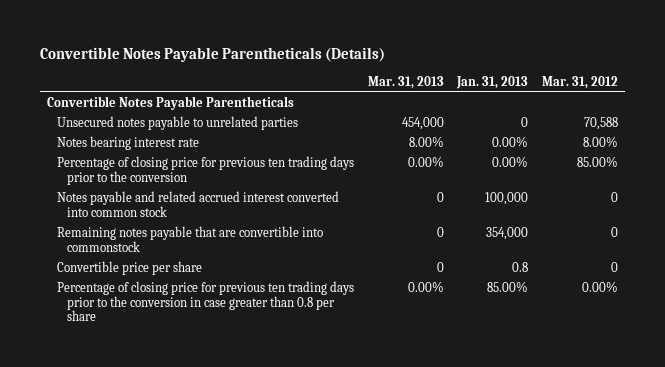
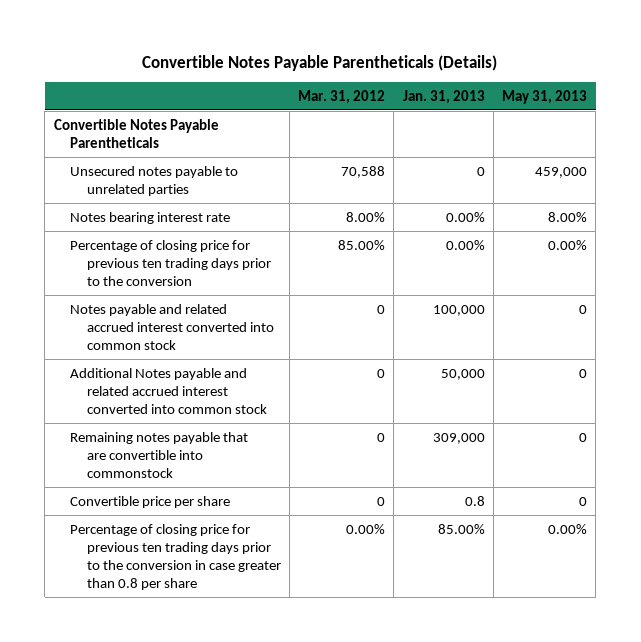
[367,75,444,89] Mar. 31, 2013 -> none
none -> [502,89,588,104] May 31, 2013
none -> [70,367,267,414] Additional Notes payable and related accrued interest converted into common stock
[486,227,529,241] 354,000 -> [432,432,485,444] 309,000

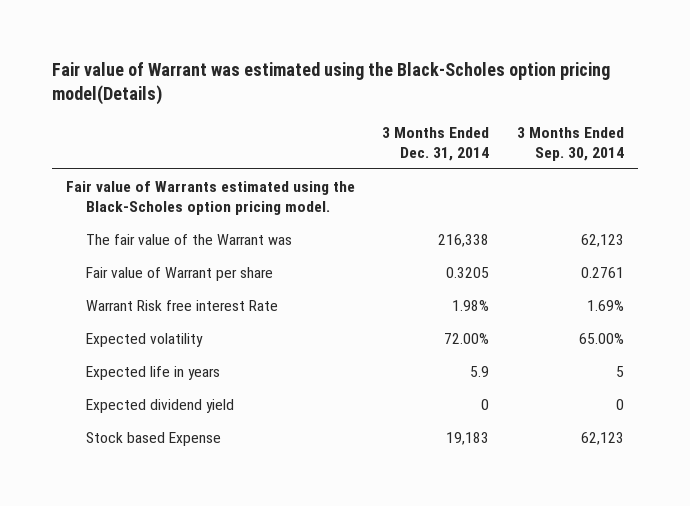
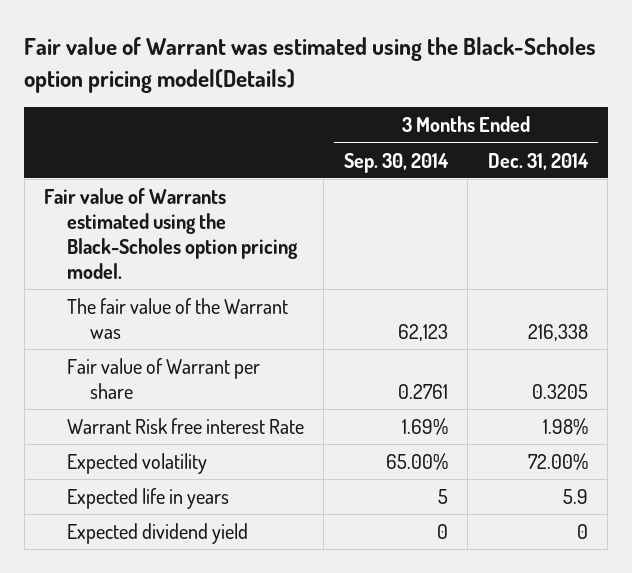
[85,431,221,446] Stock based Expense -> none

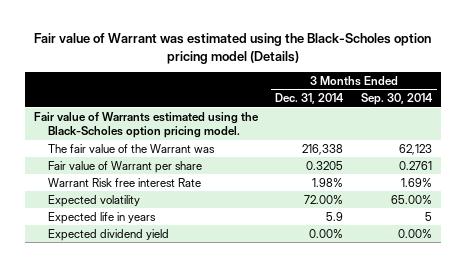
[24,37,597,93] Fair value of Warrant was estimated using the Black-Scholes option pricing model(Details) -> [33,32,431,64] Fair value of Warrant was estimated using the Black-Scholes option pricing model (Details)
[436,524,448,540] 0 -> [398,228,433,238] 0.00%
[576,524,588,540] 0 -> [309,228,344,238] 0.00%

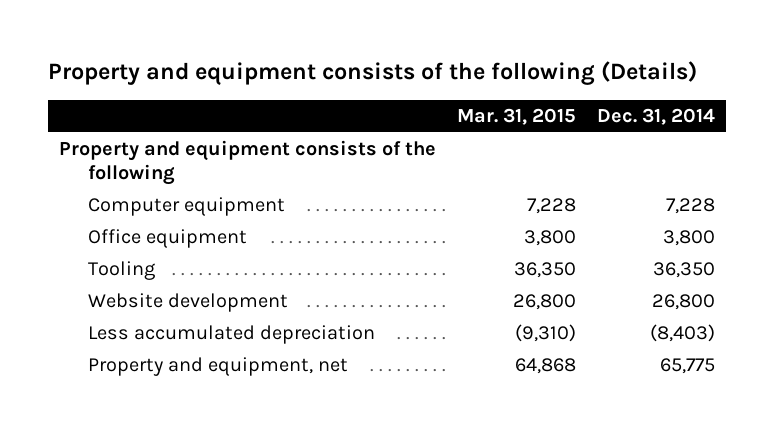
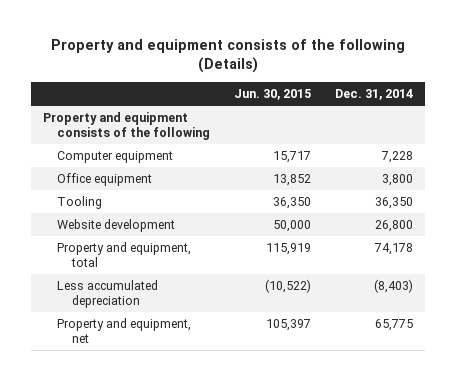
[456,108,576,126] Mar. 31, 2015 -> none
none -> [234,88,312,100] Jun. 30, 2015
none -> [57,242,192,268] Property and equipment, total

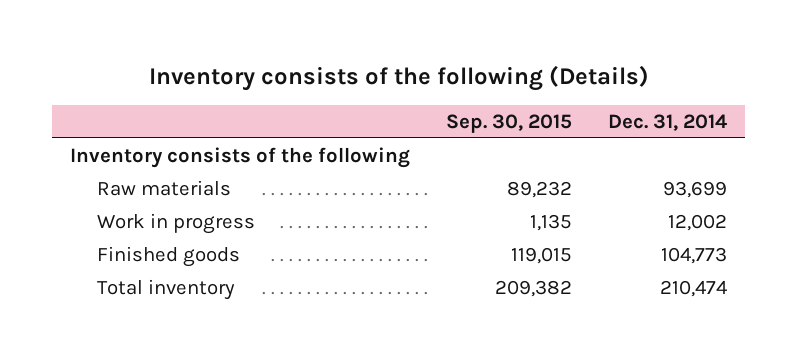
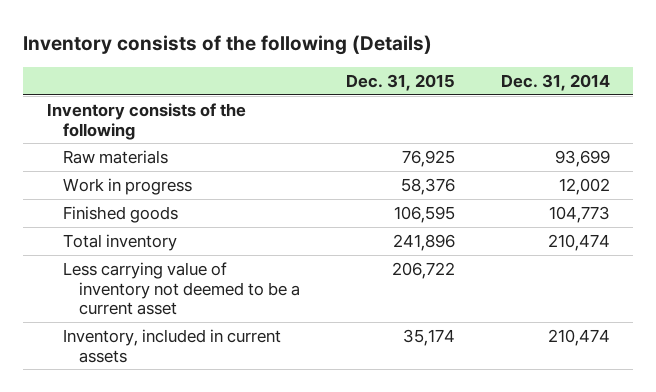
[446,113,573,133] Sep. 30, 2015 -> none
none -> [345,73,455,91] Dec. 31, 2015
none -> [62,261,300,316] Less carrying value of inventory not deemed to be a current asset
none -> [62,328,281,363] Inventory, included in current assets

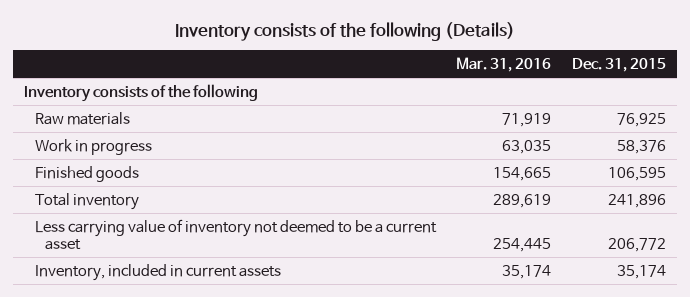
[500,73,610,91] Dec. 31, 2014 -> none
none -> [456,56,552,72] Mar. 31, 2016
[391,261,455,279] 206,722 -> [608,238,667,253] 206,772

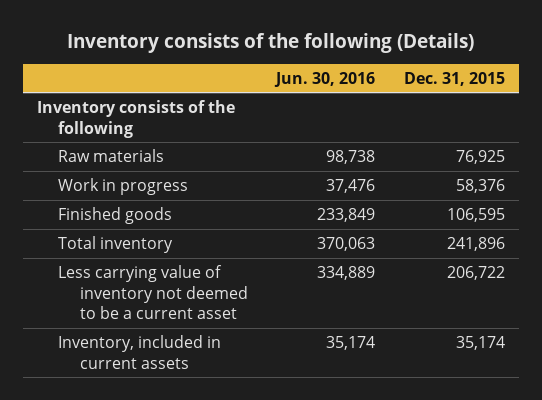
[456,56,552,72] Mar. 31, 2016 -> none
none -> [274,71,376,87] Jun. 30, 2016
[608,238,667,253] 206,772 -> [446,265,505,280] 206,722

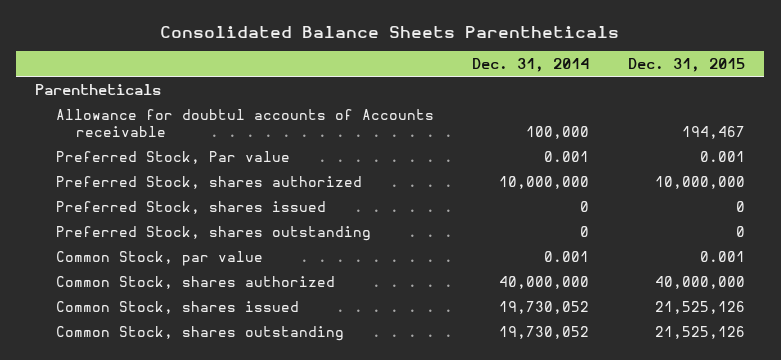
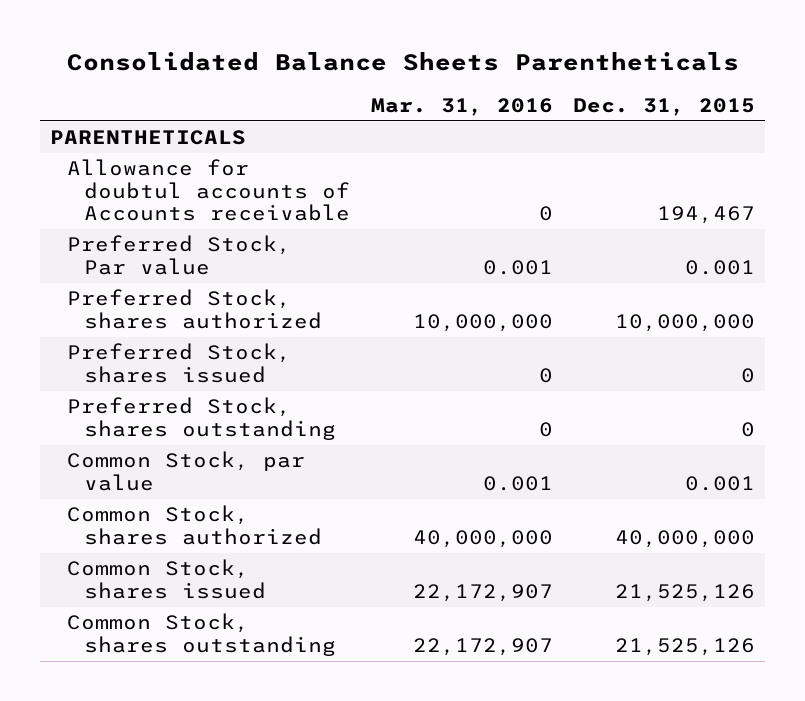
[472,57,590,72] Dec. 31, 2014 -> none
none -> [370,98,553,117] Mar. 31, 2016
[35,83,162,95] Parentheticals -> [50,130,247,146] PARENTHETICALS

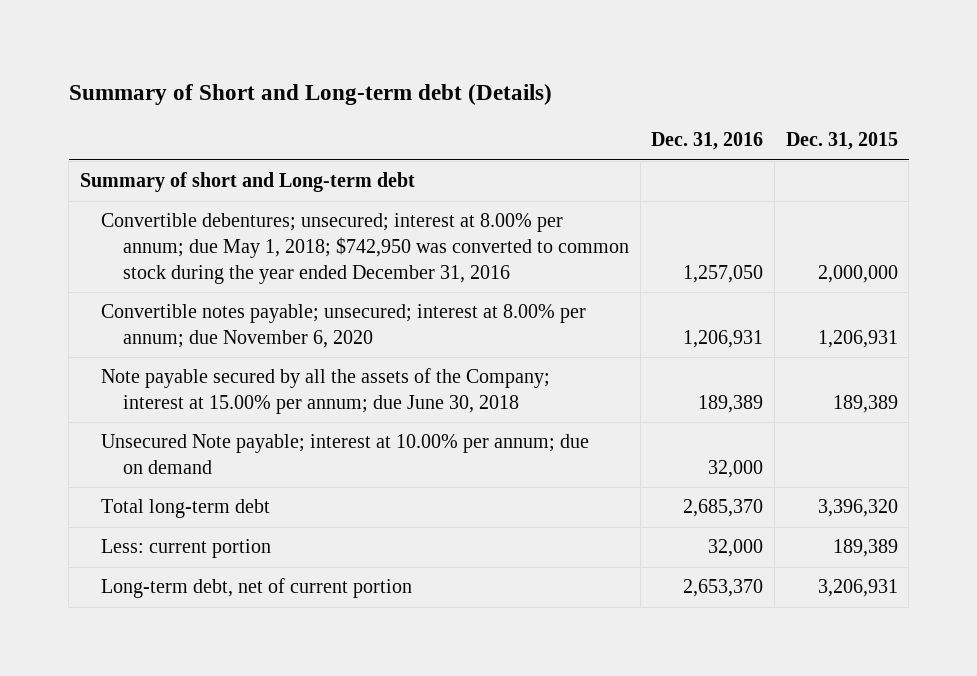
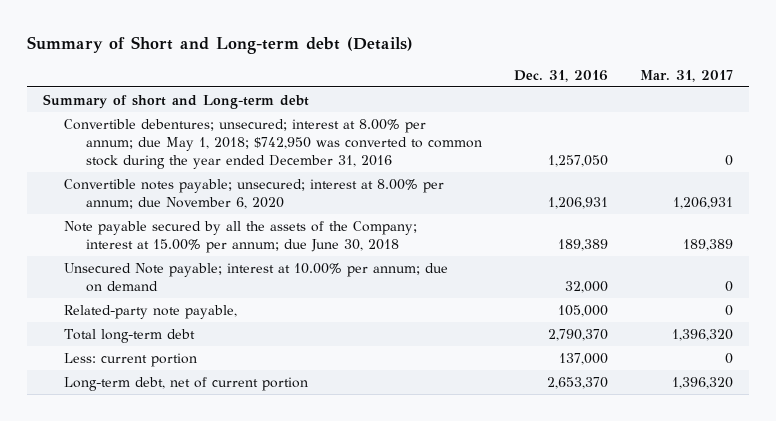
[785,132,898,151] Dec. 31, 2015 -> none
none -> [639,69,733,82] Mar. 31, 2017
none -> [64,304,238,319] Related-party note payable,
[683,499,764,518] 2,685,370 -> [547,328,608,341] 2,790,370
[708,539,764,558] 32,000 -> [558,352,608,365] 137,000

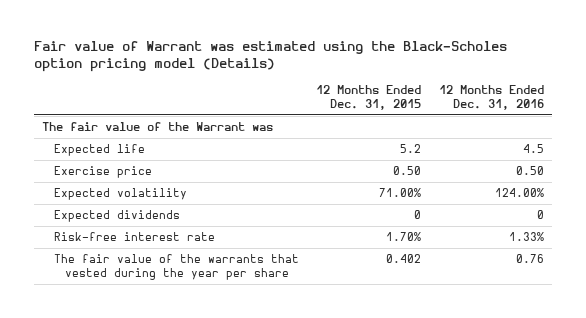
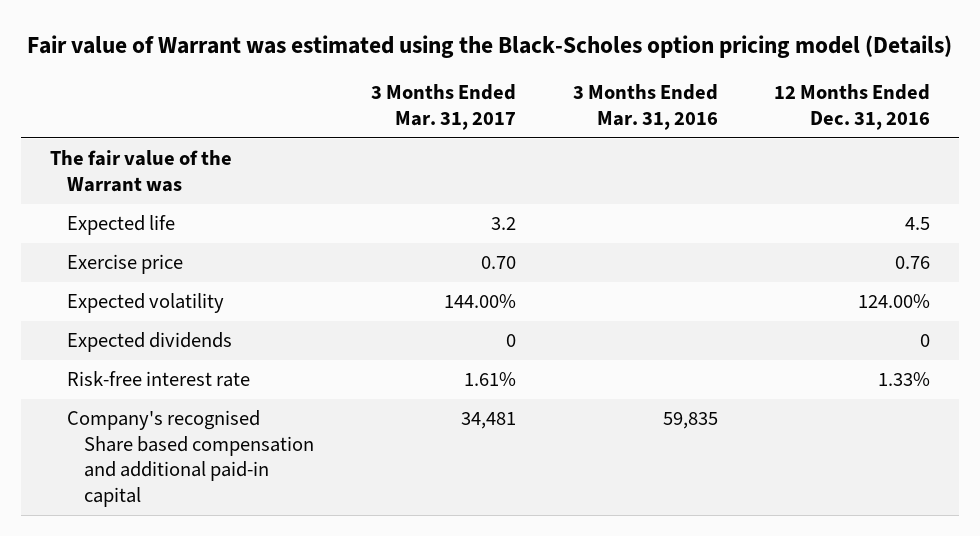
[316,84,422,110] 12 Months Ended Dec. 31, 2015 -> none
none -> [370,84,516,130] 3 Months Ended Mar. 31, 2017
none -> [572,84,718,130] 3 Months Ended Mar. 31, 2016
[515,166,544,176] 0.50 -> [895,256,931,270] 0.76
[53,254,299,281] The fair value of the warrants that vested during the year per share -> none
none -> [66,410,314,507] Company's recognised Share based compensation and additional paid-in capital

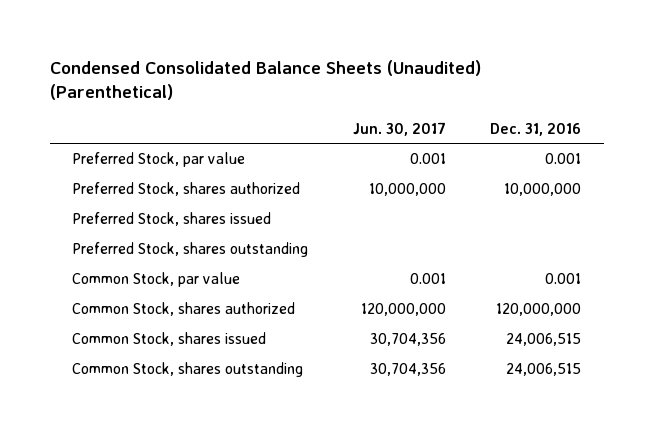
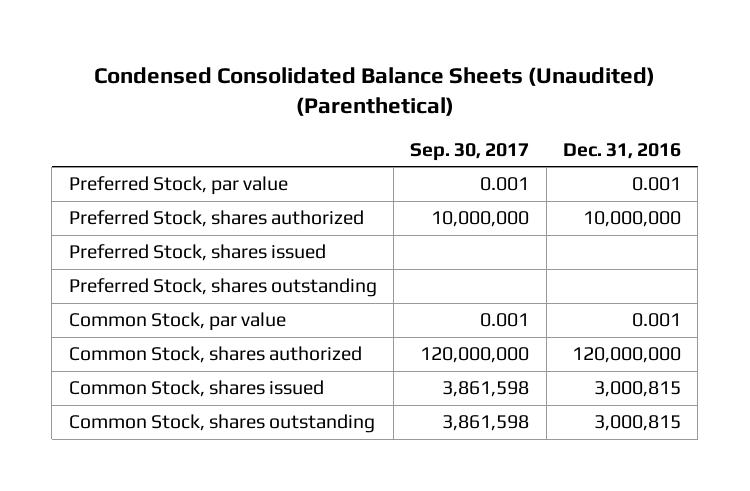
[352,121,446,136] Jun. 30, 2017 -> none
none -> [410,143,530,162] Sep. 30, 2017
[506,333,582,347] 24,006,515 -> [594,381,682,398] 3,000,815
[506,363,582,377] 24,006,515 -> [594,415,682,432] 3,000,815

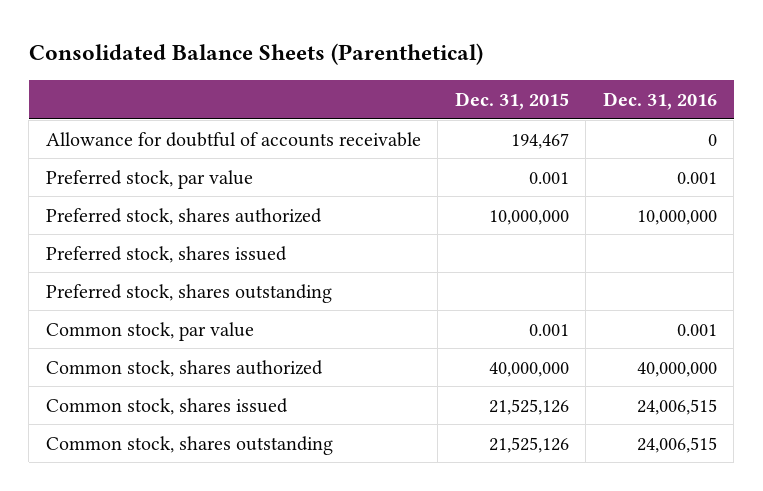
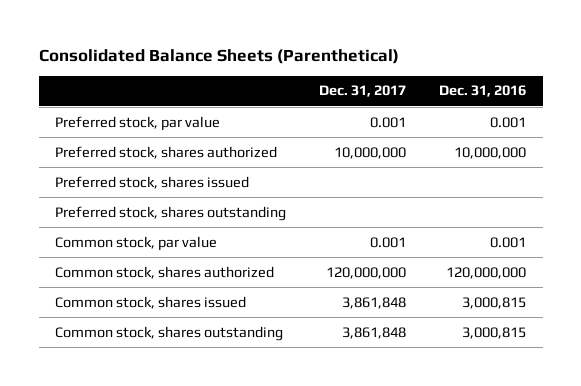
[454,92,569,111] Dec. 31, 2015 -> none
none -> [319,85,407,98] Dec. 31, 2017
[45,131,421,147] Allowance for doubtful of accounts receivable -> none
[636,361,717,377] 40,000,000 -> [446,266,527,279] 120,000,000
[636,398,717,415] 24,006,515 -> [462,296,527,309] 3,000,815
[636,436,717,453] 24,006,515 -> [462,326,527,339] 3,000,815

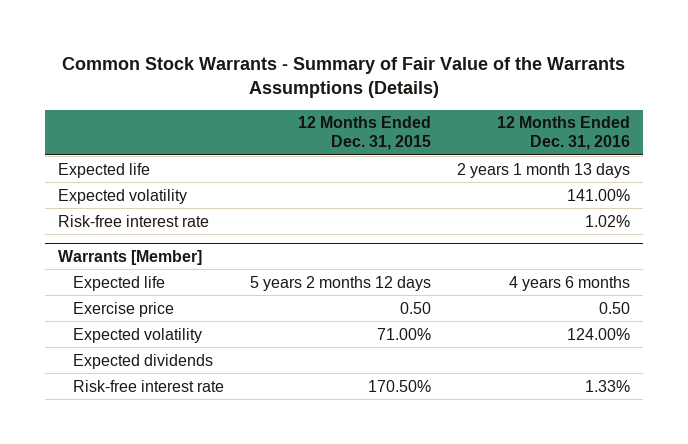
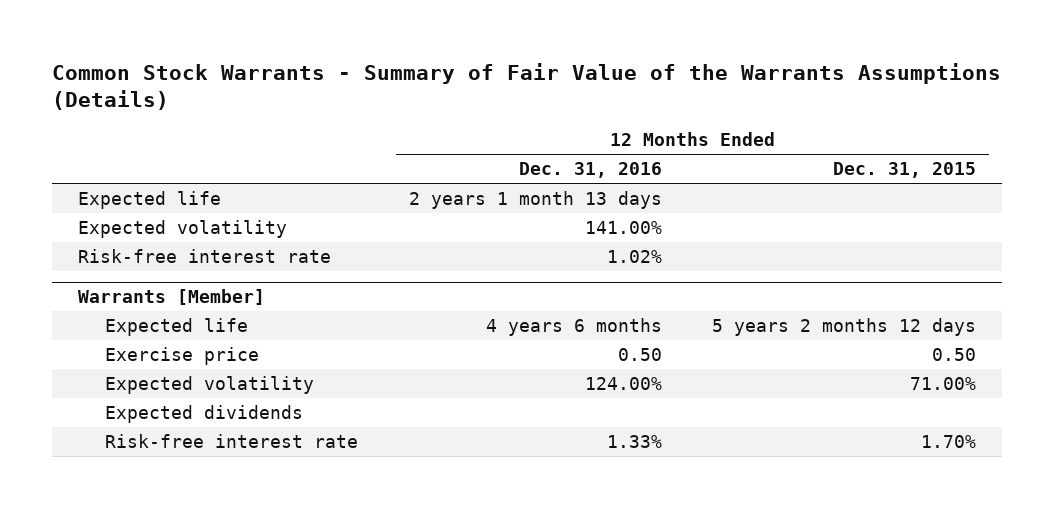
[367,379,431,392] 170.50% -> [921,435,977,449] 1.70%

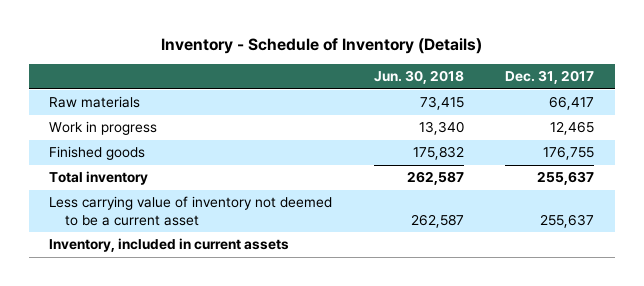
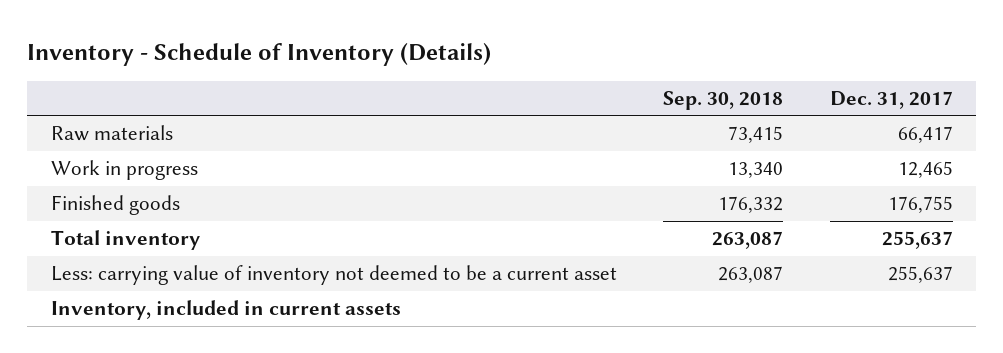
[373,70,464,85] Jun. 30, 2018 -> none
none -> [663,90,784,110] Sep. 30, 2018
[49,196,333,226] Less carrying value of inventory not deemed to be a current asset -> [50,265,617,286] Less: carrying value of inventory not deemed to be a current asset

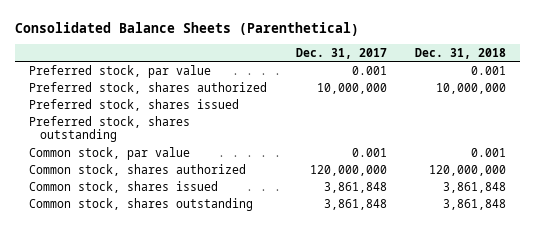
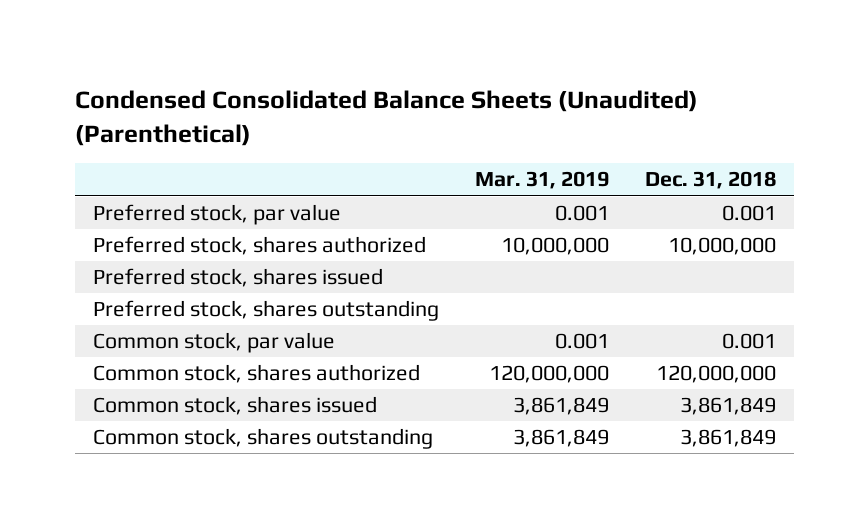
[14,21,359,36] Consolidated Balance Sheets (Parenthetical) -> [74,90,698,146] Condensed Consolidated Balance Sheets (Unaudited) (Parenthetical)
[295,47,387,59] Dec. 31, 2017 -> none
none -> [474,171,609,190] Mar. 31, 2019
[443,181,507,193] 3,861,848 -> [679,397,776,416] 3,861,849
[443,198,507,210] 3,861,848 -> [679,429,776,448] 3,861,849

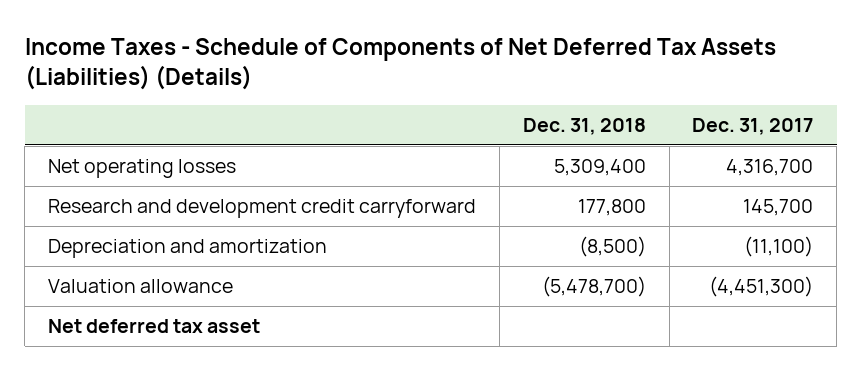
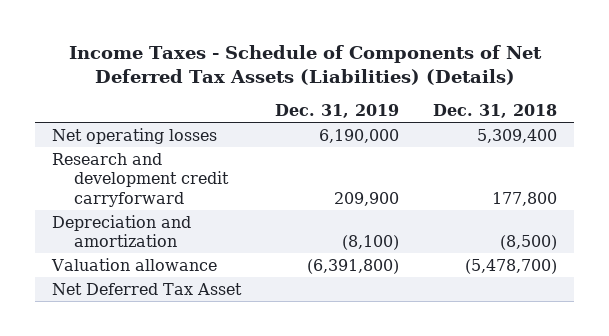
[692,117,814,135] Dec. 31, 2017 -> none
none -> [275,103,400,118] Dec. 31, 2019
[48,319,261,334] Net deferred tax asset -> [52,282,243,295] Net Deferred Tax Asset

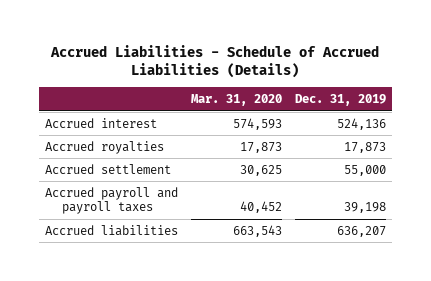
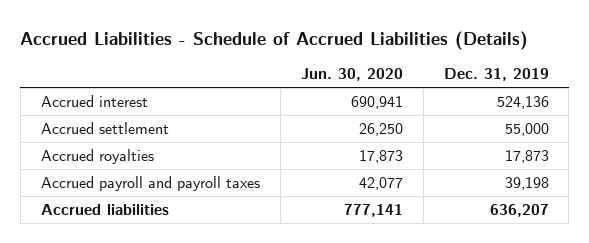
[190,94,282,107] Mar. 31, 2020 -> none
none -> [300,68,403,82] Jun. 30, 2020
[45,140,165,154] Accrued royalties -> [40,149,154,165] Accrued royalties

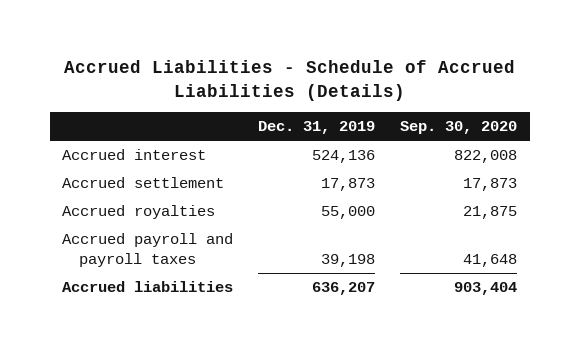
[300,68,403,82] Jun. 30, 2020 -> none
none -> [400,121,518,135] Sep. 30, 2020
[504,123,549,137] 55,000 -> [321,178,376,192] 17,873
[504,150,549,164] 17,873 -> [321,206,376,220] 55,000

